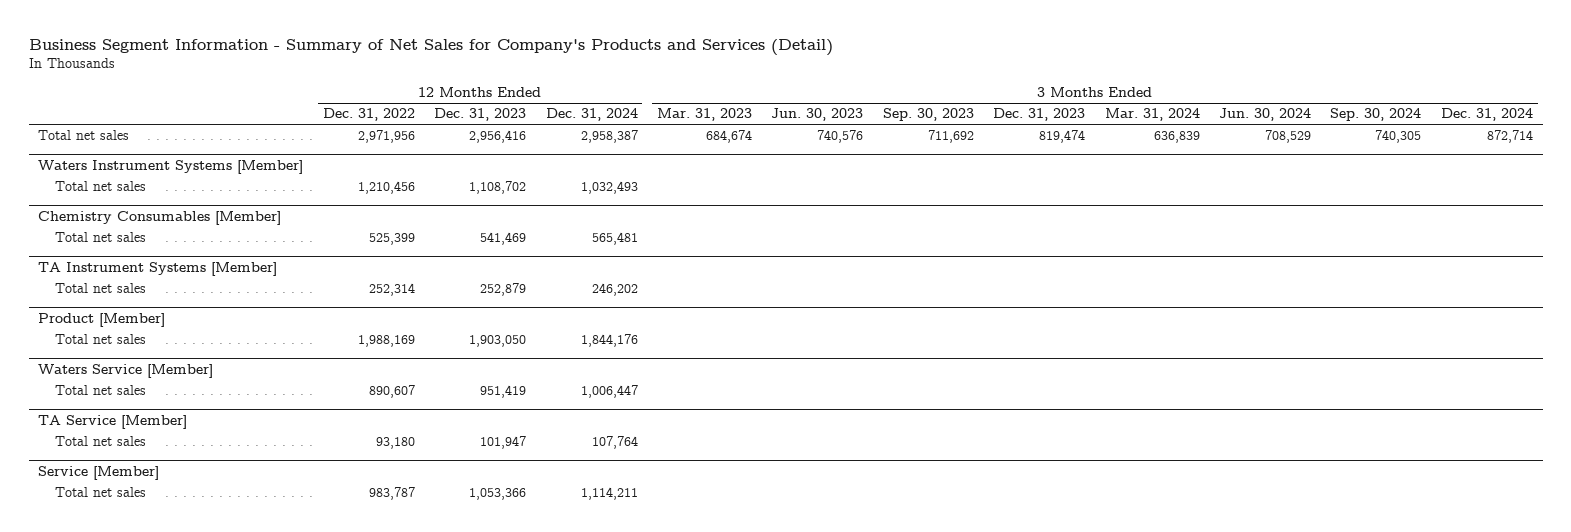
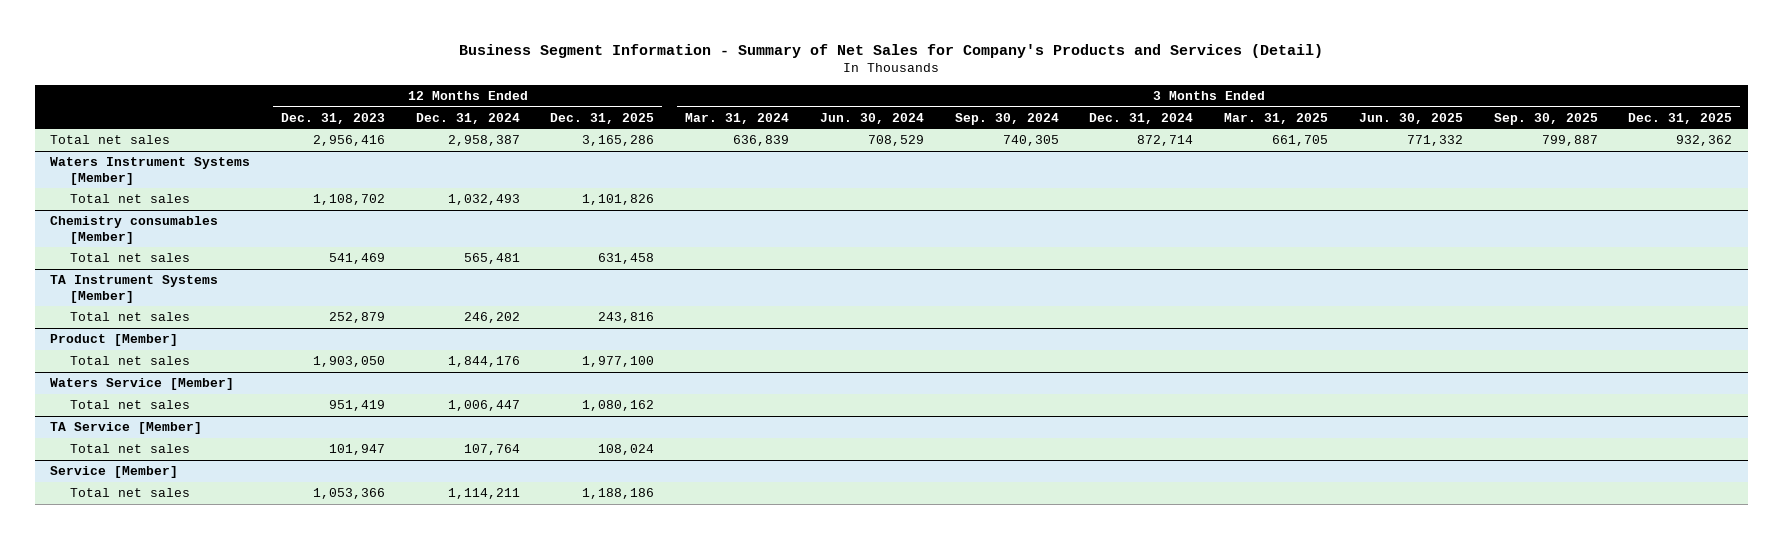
[322,108,415,122] Dec. 31, 2022 -> none
[656,108,752,122] Mar. 31, 2023 -> none
[771,108,864,122] Jun. 30, 2023 -> none
[882,108,974,122] Sep. 30, 2023 -> none
[993,108,1086,122] Dec. 31, 2023 -> none
none -> [550,112,655,124] Dec. 31, 2025
none -> [1224,112,1329,124] Mar. 31, 2025
none -> [1358,112,1463,124] Jun. 30, 2025
none -> [1493,112,1598,125] Sep. 30, 2025
none -> [1628,112,1733,124] Dec. 31, 2025
[38,211,282,226] Chemistry Consumables [Member] -> [50,216,219,244] Chemistry consumables [Member]

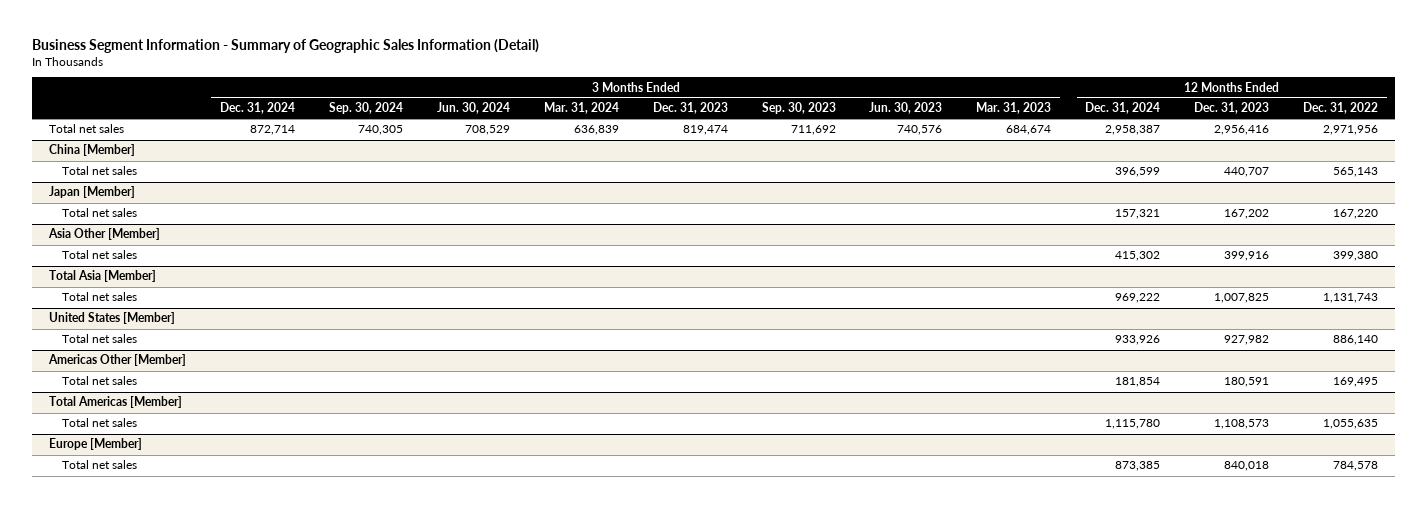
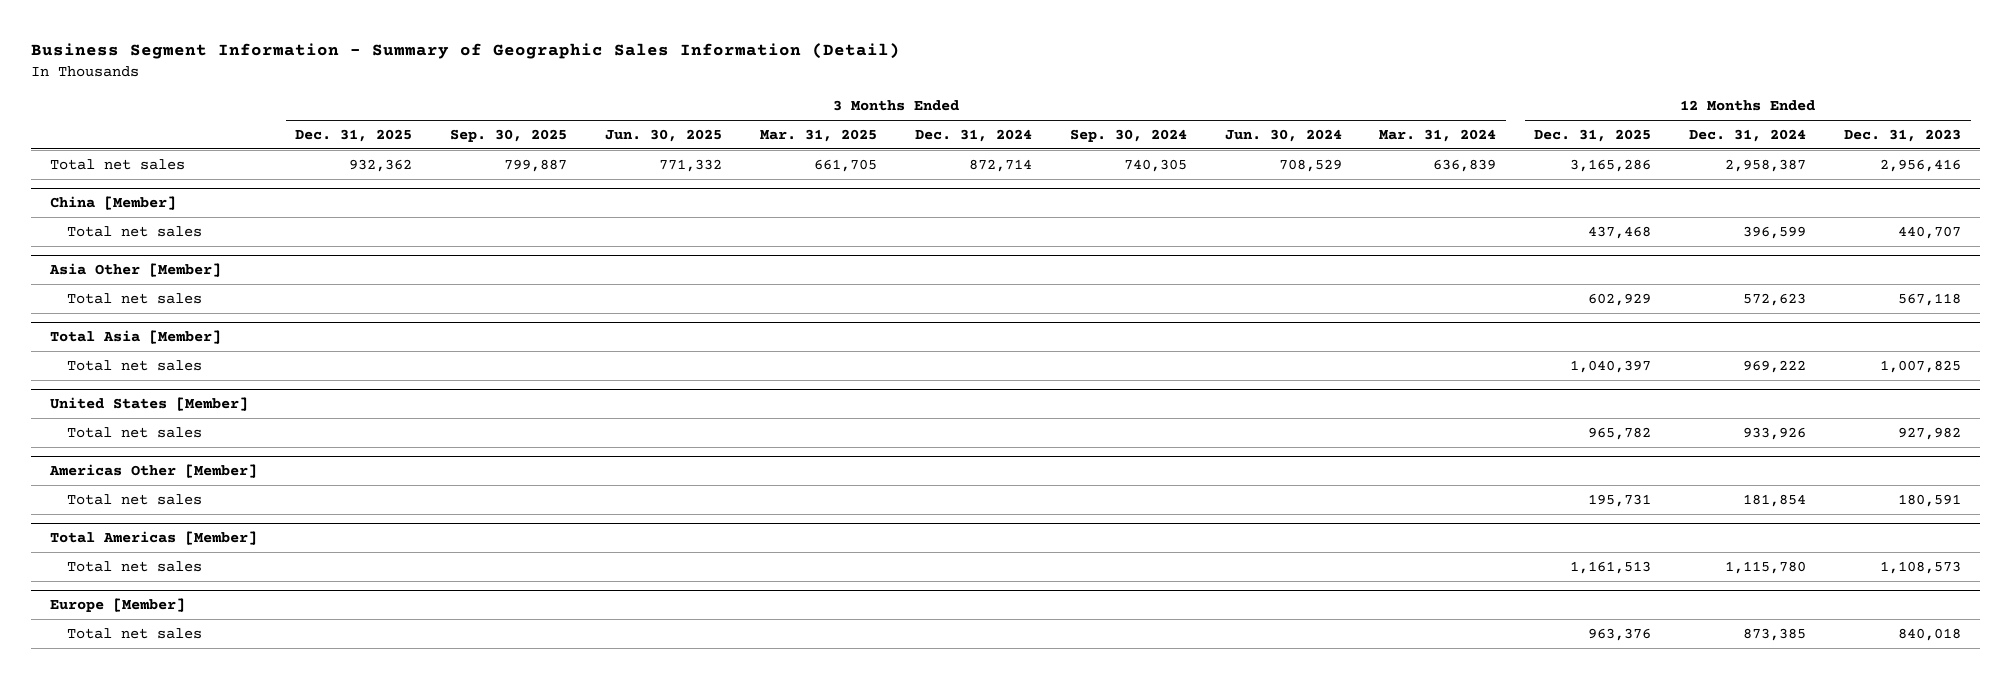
[652,102,728,115] Dec. 31, 2023 -> none
[761,102,836,115] Sep. 30, 2023 -> none
[869,102,943,115] Jun. 30, 2023 -> none
[976,102,1052,115] Mar. 31, 2023 -> none
[1303,102,1379,115] Dec. 31, 2022 -> none
none -> [295,128,413,142] Dec. 31, 2025
none -> [450,128,568,142] Sep. 30, 2025
none -> [605,128,723,142] Jun. 30, 2025
none -> [759,128,877,142] Mar. 31, 2025
none -> [1534,128,1652,142] Dec. 31, 2025
[49,186,136,199] Japan [Member] -> none
[62,208,138,218] Total net sales -> none
[1115,251,1161,262] 415,302 -> [1743,292,1807,306] 572,623
[1224,251,1270,262] 399,916 -> [1898,292,1962,306] 567,118

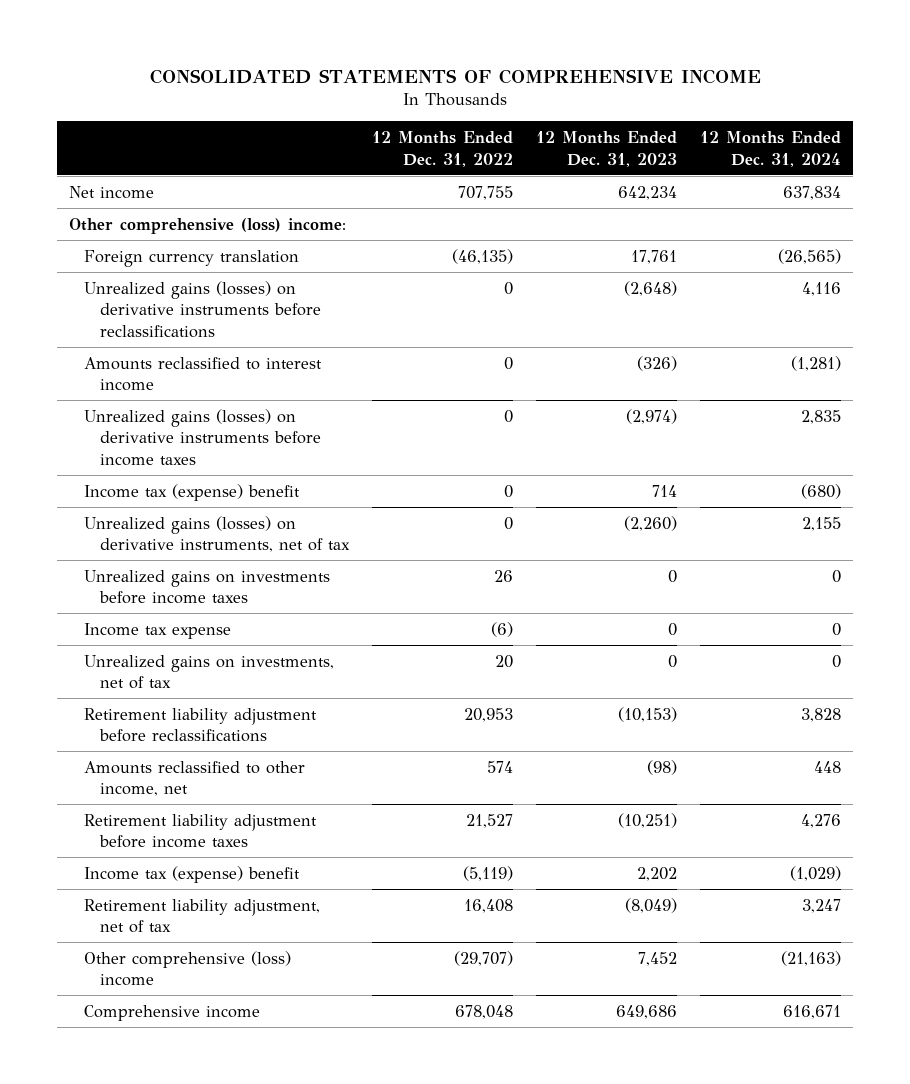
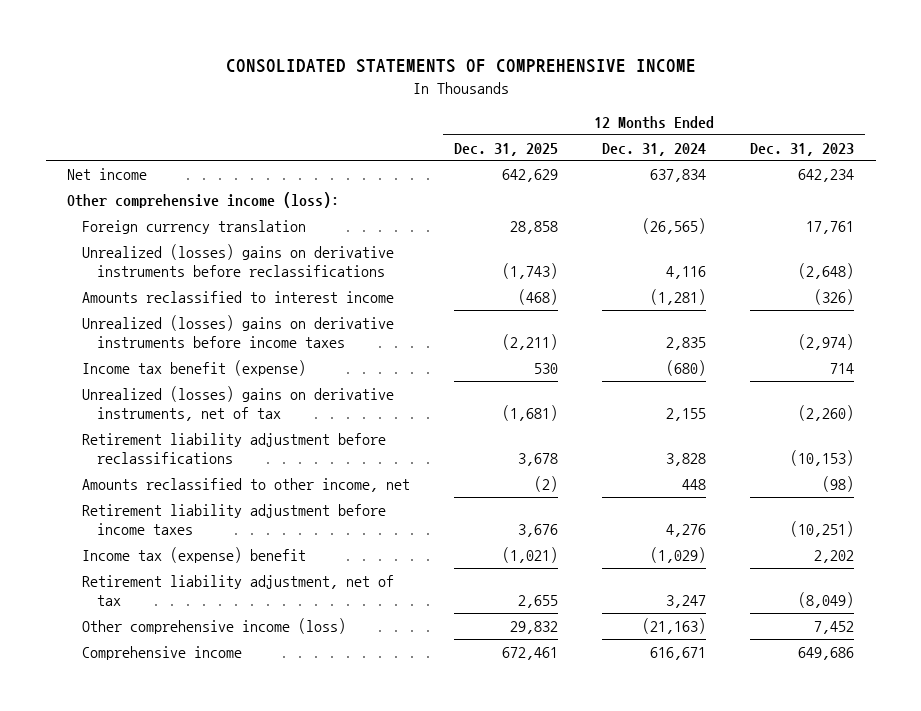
[372,131,514,167] 12 Months Ended Dec. 31, 2022 -> none
none -> [454,142,559,156] Dec. 31, 2025
[68,217,346,234] Other comprehensive (loss) income: -> [67,192,340,209] Other comprehensive income (loss):
[84,280,322,338] Unrealized gains (losses) on derivative instruments before reclassifications -> [82,244,395,278] Unrealized (losses) gains on derivative instruments before reclassifications
[84,569,331,605] Unrealized gains on investments before income taxes -> none
[84,622,232,639] Income tax expense -> none
[84,654,335,690] Unrealized gains on investments, net of tax -> none
[84,408,322,466] Unrealized gains (losses) on derivative instruments before income taxes -> [82,315,395,349] Unrealized (losses) gains on derivative instruments before income taxes
[84,483,301,501] Income tax (expense) benefit -> [82,360,307,377] Income tax benefit (expense)
[84,515,351,553] Unrealized gains (losses) on derivative instruments, net of tax -> [82,386,395,422] Unrealized (losses) gains on derivative instruments, net of tax
[84,950,292,987] Other comprehensive (loss) income -> [82,618,347,635] Other comprehensive income (loss)

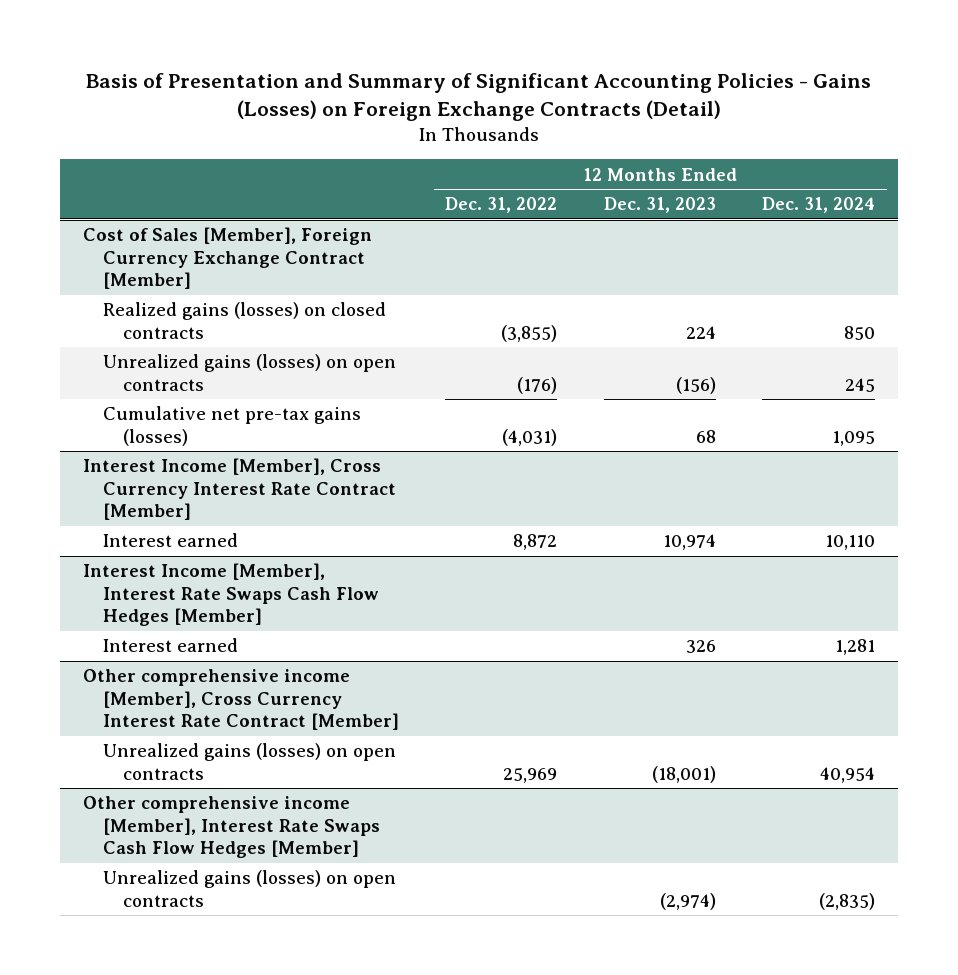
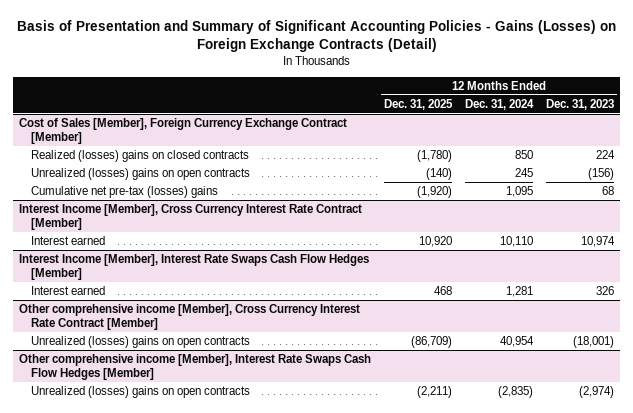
[445,197,558,214] Dec. 31, 2022 -> none
none -> [384,98,454,110] Dec. 31, 2025
[102,302,386,339] Realized gains (losses) on closed contracts -> [30,150,249,163] Realized (losses) gains on closed contracts
[102,354,396,391] Unrealized gains (losses) on open contracts -> [30,168,250,181] Unrealized (losses) gains on open contracts
[102,406,361,446] Cumulative net pre-tax gains (losses) -> [30,186,218,199] Cumulative net pre-tax (losses) gains
[102,743,396,780] Unrealized gains (losses) on open contracts -> [30,336,250,349] Unrealized (losses) gains on open contracts
[102,870,396,907] Unrealized gains (losses) on open contracts -> [30,386,250,399] Unrealized (losses) gains on open contracts

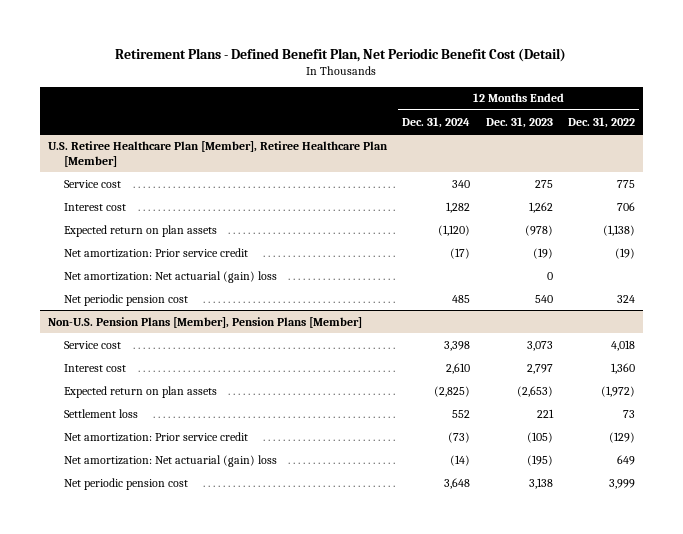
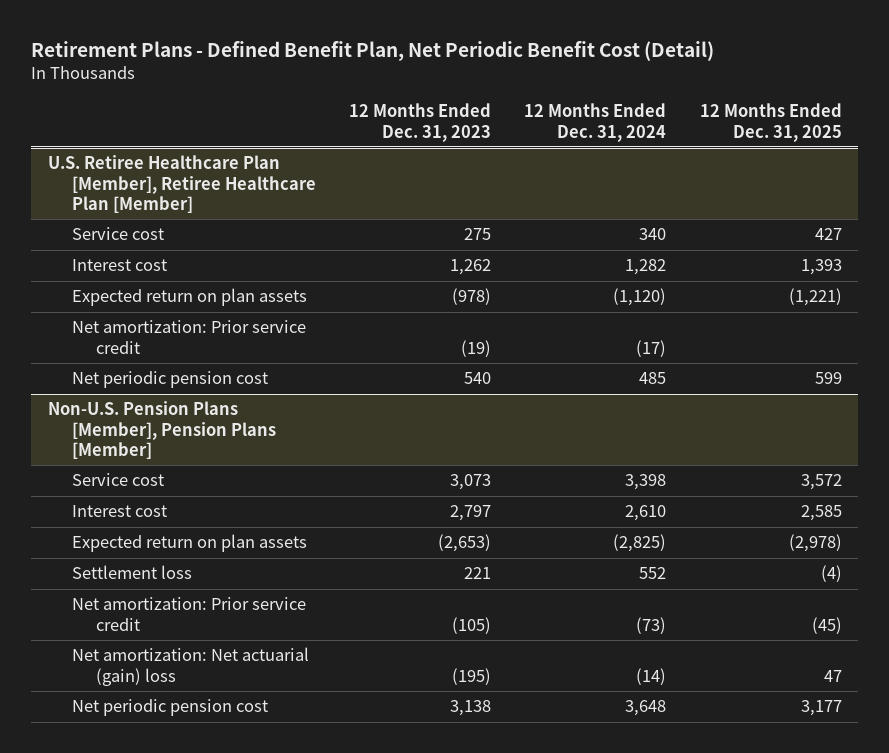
[568,116,636,128] Dec. 31, 2022 -> none
none -> [699,103,842,142] 12 Months Ended Dec. 31, 2025
[63,270,277,283] Net amortization: Net actuarial (gain) loss -> none

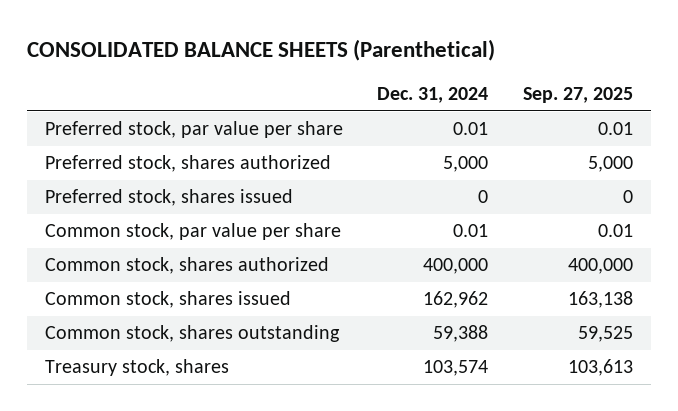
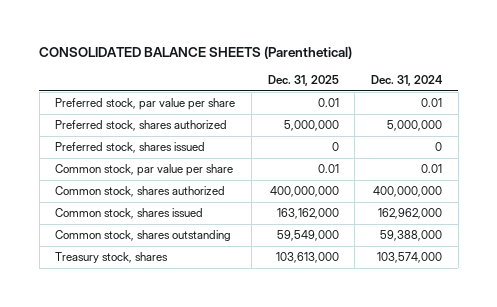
[523,87,634,104] Sep. 27, 2025 -> none
none -> [267,75,339,87] Dec. 31, 2025
[443,156,489,173] 5,000 -> [387,120,443,132] 5,000,000
[423,258,489,275] 400,000 -> [373,186,443,198] 400,000,000
[423,291,489,309] 162,962 -> [378,208,443,220] 162,962,000
[433,325,489,343] 59,388 -> [380,230,443,242] 59,388,000
[423,360,489,377] 103,574 -> [377,252,443,264] 103,574,000

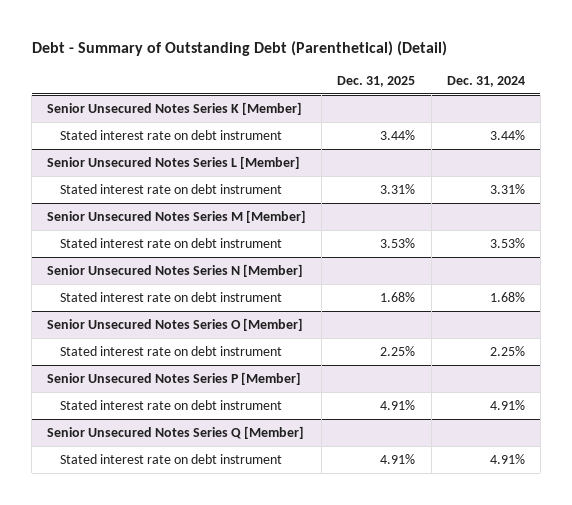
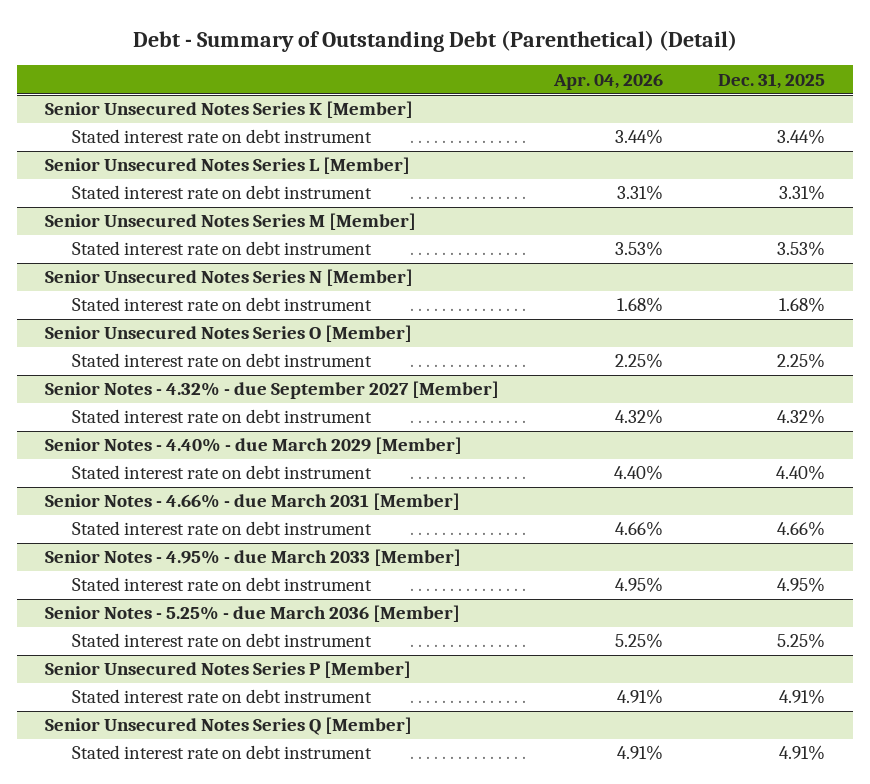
[446,76,525,88] Dec. 31, 2024 -> none
none -> [552,72,663,90] Apr. 04, 2026
none -> [44,381,499,400] Senior Notes - 4.32% - due September 2027 [Member]
none -> [71,409,372,424] Stated interest rate on debt instrument
none -> [44,437,462,455] Senior Notes - 4.40% - due March 2029 [Member]
none -> [71,465,372,480] Stated interest rate on debt instrument
none -> [44,493,460,511] Senior Notes - 4.66% - due March 2031 [Member]
none -> [71,521,372,536] Stated interest rate on debt instrument
none -> [44,549,461,567] Senior Notes - 4.95% - due March 2033 [Member]
none -> [71,577,372,592] Stated interest rate on debt instrument
none -> [44,605,460,623] Senior Notes - 5.25% - due March 2036 [Member]
none -> [71,633,372,648] Stated interest rate on debt instrument

